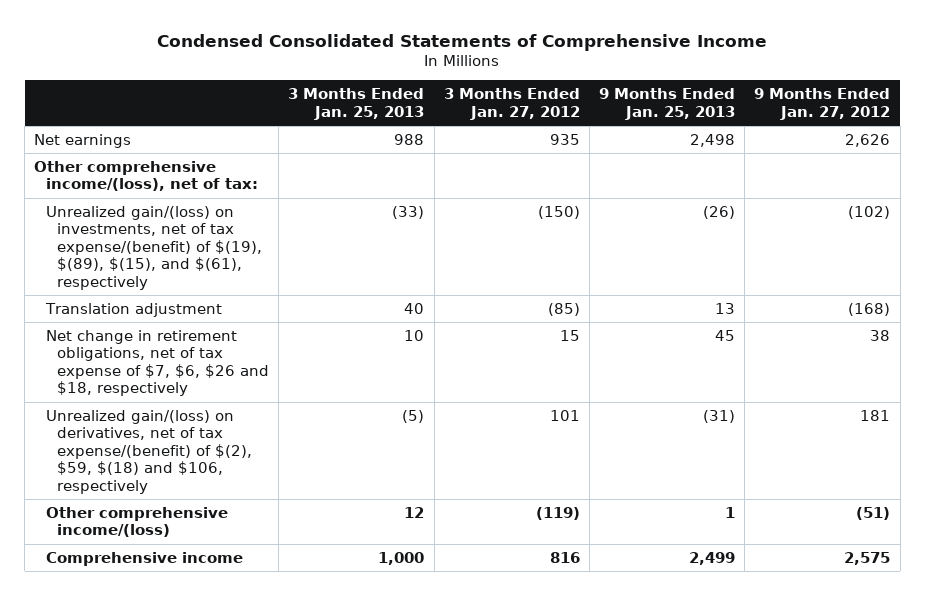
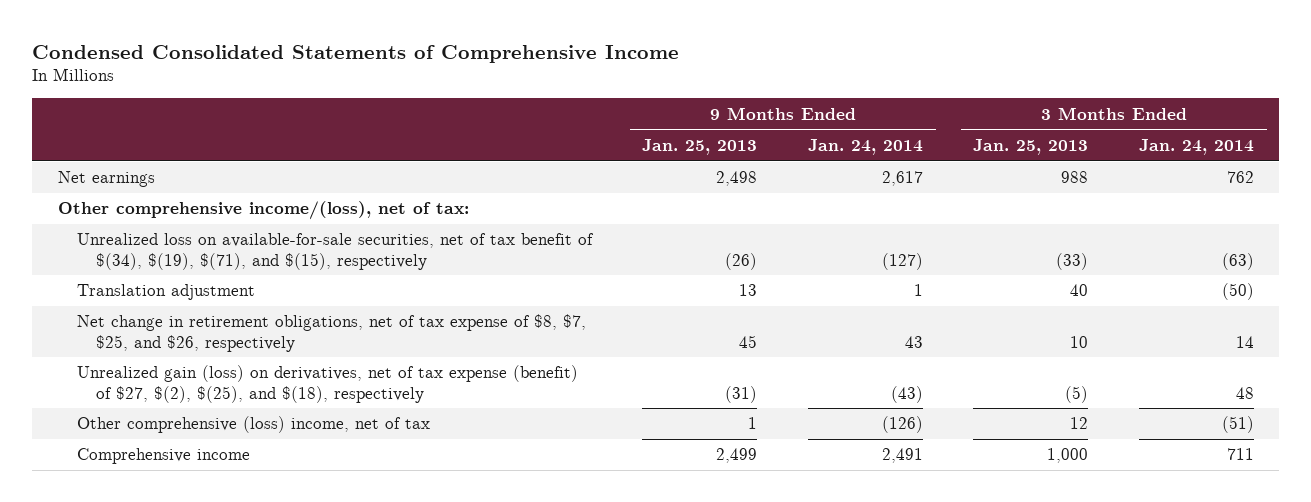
[443,88,580,120] 3 Months Ended Jan. 27, 2012 -> none
[754,88,891,120] 9 Months Ended Jan. 27, 2012 -> none
none -> [807,138,923,155] Jan. 24, 2014
none -> [1138,138,1254,155] Jan. 24, 2014
[45,205,263,290] Unrealized gain/(loss) on investments, net of tax expense/(benefit) of $(19), $(89), $(15), and $(61), respectively -> [76,233,594,270] Unrealized loss on available-for-sale securities, net of tax benefit of $(34), $(19), $(71), and $(15), respectively
[45,329,270,397] Net change in retirement obligations, net of tax expense of $7, $6, $26 and $18, respectively -> [76,314,586,352] Net change in retirement obligations, net of tax expense of $8, $7, $25, and $26, respectively
[45,409,253,494] Unrealized gain/(loss) on derivatives, net of tax expense/(benefit) of $(2), $59, $(18) and $106, respectively -> [76,365,578,403] Unrealized gain (loss) on derivatives, net of tax expense (benefit) of $27, $(2), $(25), and $(18), respectively
[45,506,228,538] Other comprehensive income/(loss) -> [76,416,430,434] Other comprehensive (loss) income, net of tax

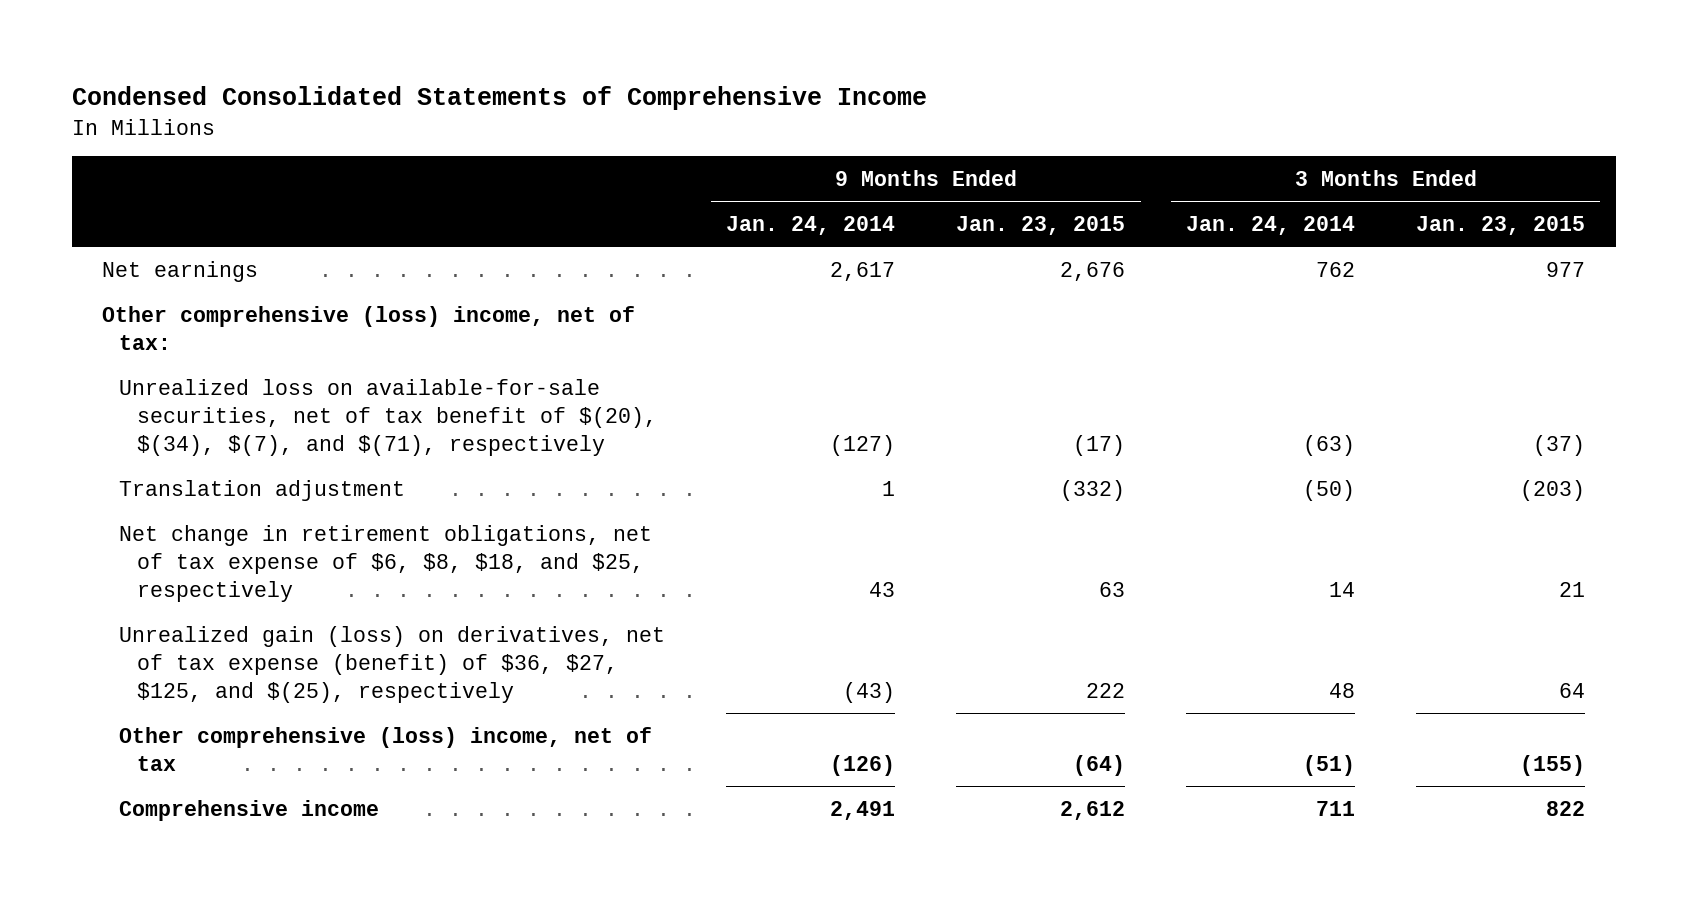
[642,138,758,155] Jan. 25, 2013 -> none
[973,138,1089,155] Jan. 25, 2013 -> none
none -> [956,215,1126,235] Jan. 23, 2015
none -> [1416,215,1586,235] Jan. 23, 2015
[57,201,469,221] Other comprehensive income/(loss), net of tax: -> [102,305,636,350] Other comprehensive (loss) income, net of tax:
[76,233,594,270] Unrealized loss on available-for-sale securities, net of tax benefit of $(34), $(19), $(71), and $(15), respectively -> [119,378,657,456] Unrealized loss on available-for-sale securities, net of tax benefit of $(20), $(34), $(7), and $(71), respectively
[76,314,586,352] Net change in retirement obligations, net of tax expense of $8, $7, $25, and $26, respectively -> [119,524,653,602] Net change in retirement obligations, net of tax expense of $6, $8, $18, and $25, respectively
[76,365,578,403] Unrealized gain (loss) on derivatives, net of tax expense (benefit) of $27, $(2), $(25), and $(18), respectively -> [119,625,666,703] Unrealized gain (loss) on derivatives, net of tax expense (benefit) of $36, $27, $125, and $(25), respectively

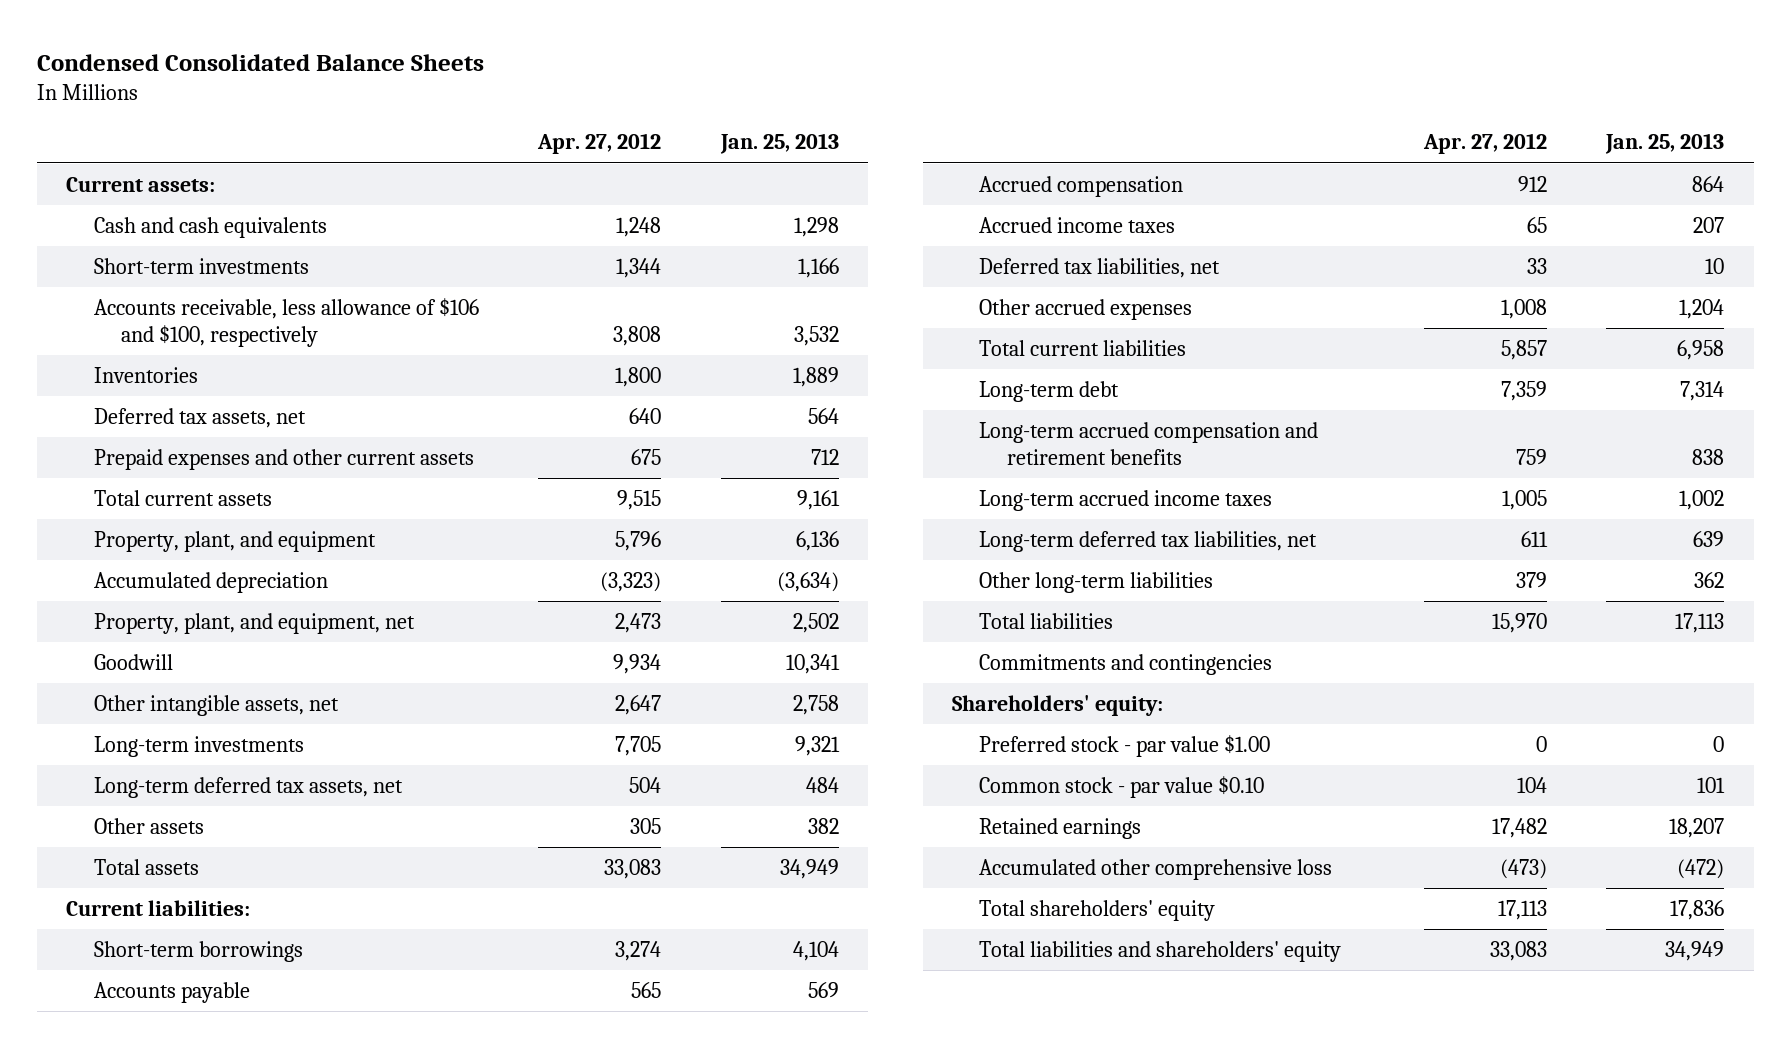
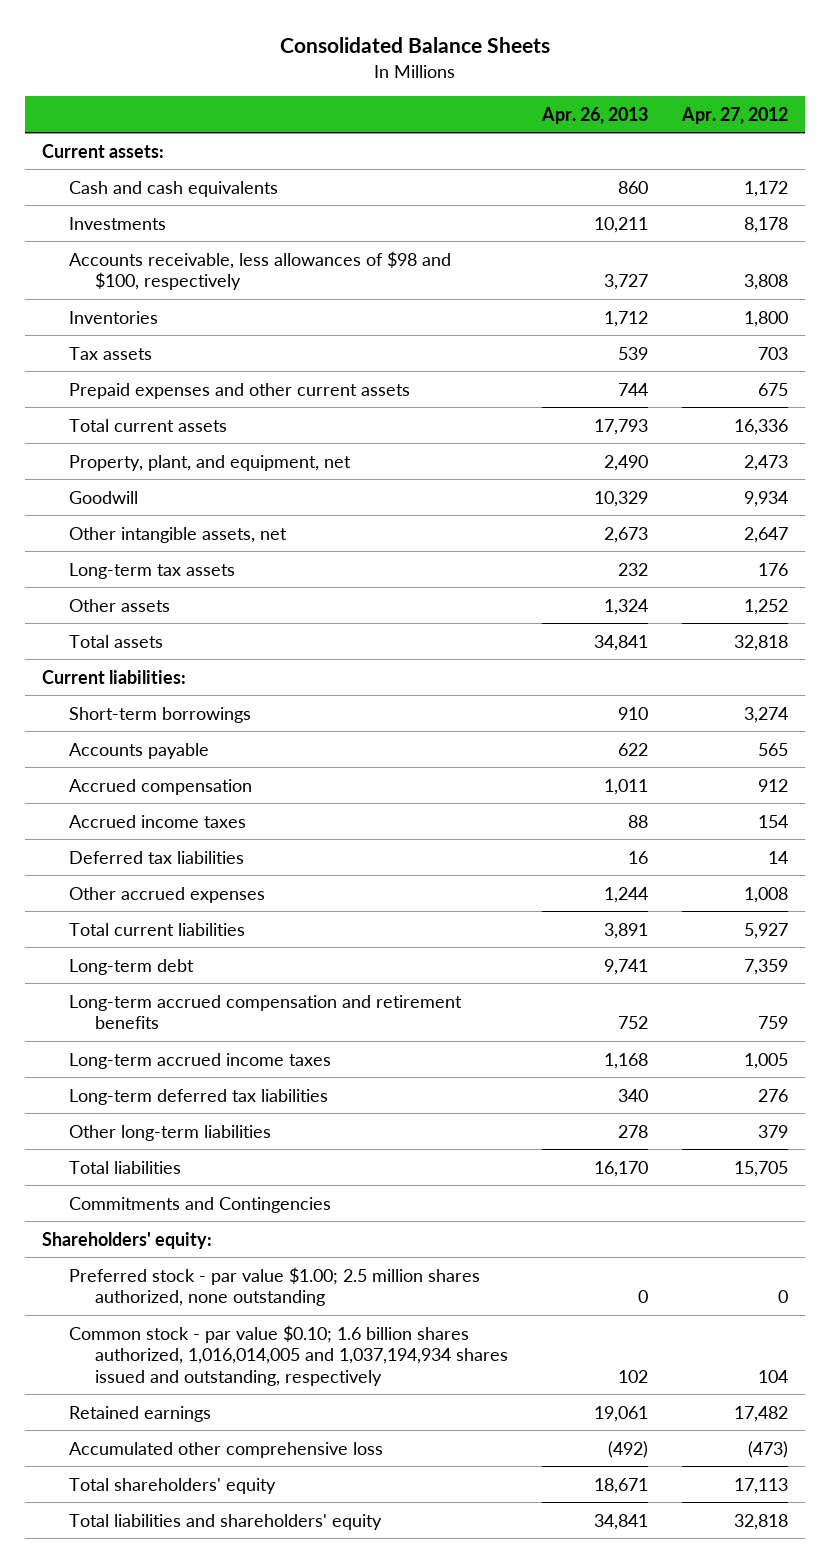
[36,53,484,71] Condensed Consolidated Balance Sheets -> [280,37,551,54] Consolidated Balance Sheets
[719,133,839,155] Jan. 25, 2013 -> none
none -> [541,106,649,124] Apr. 26, 2013
[616,216,662,237] 1,248 -> [744,180,789,197] 1,172
[93,257,309,274] Short-term investments -> [68,216,166,230] Investments
[616,257,662,278] 1,344 -> [744,216,789,233] 8,178
[93,297,479,347] Accounts receivable, less allowance of $106 and $100, respectively -> [68,250,451,291] Accounts receivable, less allowances of $98 and $100, respectively
[93,407,306,428] Deferred tax assets, net -> [68,346,152,360] Tax assets
[629,407,662,424] 640 -> [758,346,789,360] 703
[93,530,376,552] Property, plant, and equipment -> none
[93,571,328,593] Accumulated depreciation -> none
[617,489,662,510] 9,515 -> [734,418,789,435] 16,336
[93,735,304,757] Long-term investments -> none
[93,776,403,798] Long-term deferred tax assets, net -> [68,562,235,579] Long-term tax assets
[629,776,662,793] 504 -> [758,562,789,576] 176
[630,817,662,834] 305 -> [744,598,789,615] 1,252
[604,858,662,879] 33,083 -> [734,634,789,651] 32,818
[1526,216,1547,233] 65 -> [758,814,789,828] 154
[979,257,1221,278] Deferred tax liabilities, net -> [68,850,244,864] Deferred tax liabilities
[1526,257,1547,274] 33 -> [768,850,789,864] 14
[1500,339,1547,360] 5,857 -> [744,922,789,939] 5,927
[979,530,1318,552] Long-term deferred tax liabilities, net -> [68,1088,328,1105] Long-term deferred tax liabilities
[1520,530,1548,547] 611 -> [758,1088,789,1102] 276
[1491,612,1547,633] 15,970 -> [734,1160,789,1177] 15,705
[979,653,1273,675] Commitments and contingencies -> [68,1196,331,1213] Commitments and Contingencies
[979,734,1271,757] Preferred stock - par value $1.00 -> [68,1266,480,1307] Preferred stock - par value $1.00; 2.5 million shares authorized, none outstanding
[979,775,1265,798] Common stock - par value $0.10 -> [68,1324,509,1386] Common stock - par value $0.10; 1.6 billion shares authorized, 1,016,014,005 and 1,037,194,934 shares issued and outstanding, respectively
[1489,940,1547,961] 33,083 -> [734,1513,789,1530] 32,818

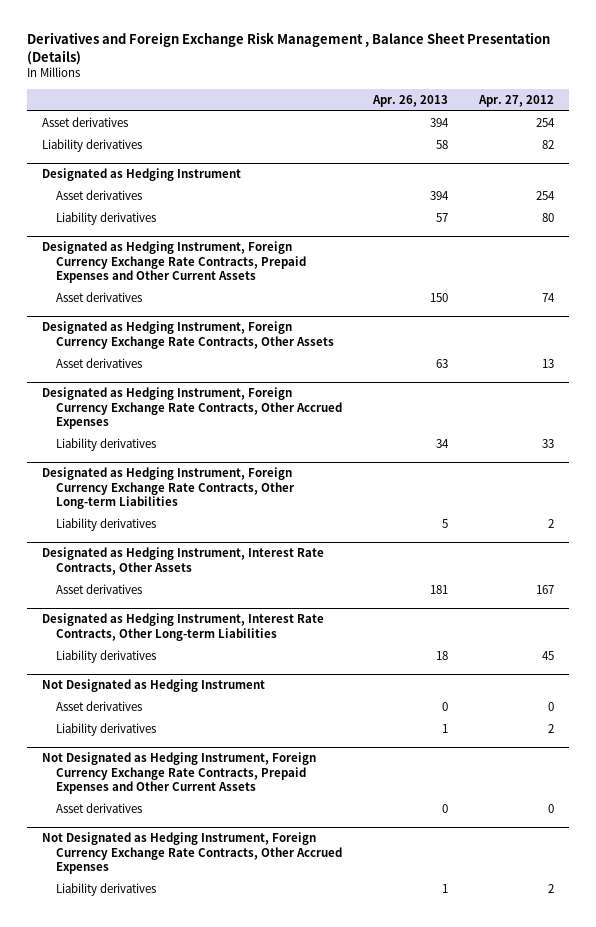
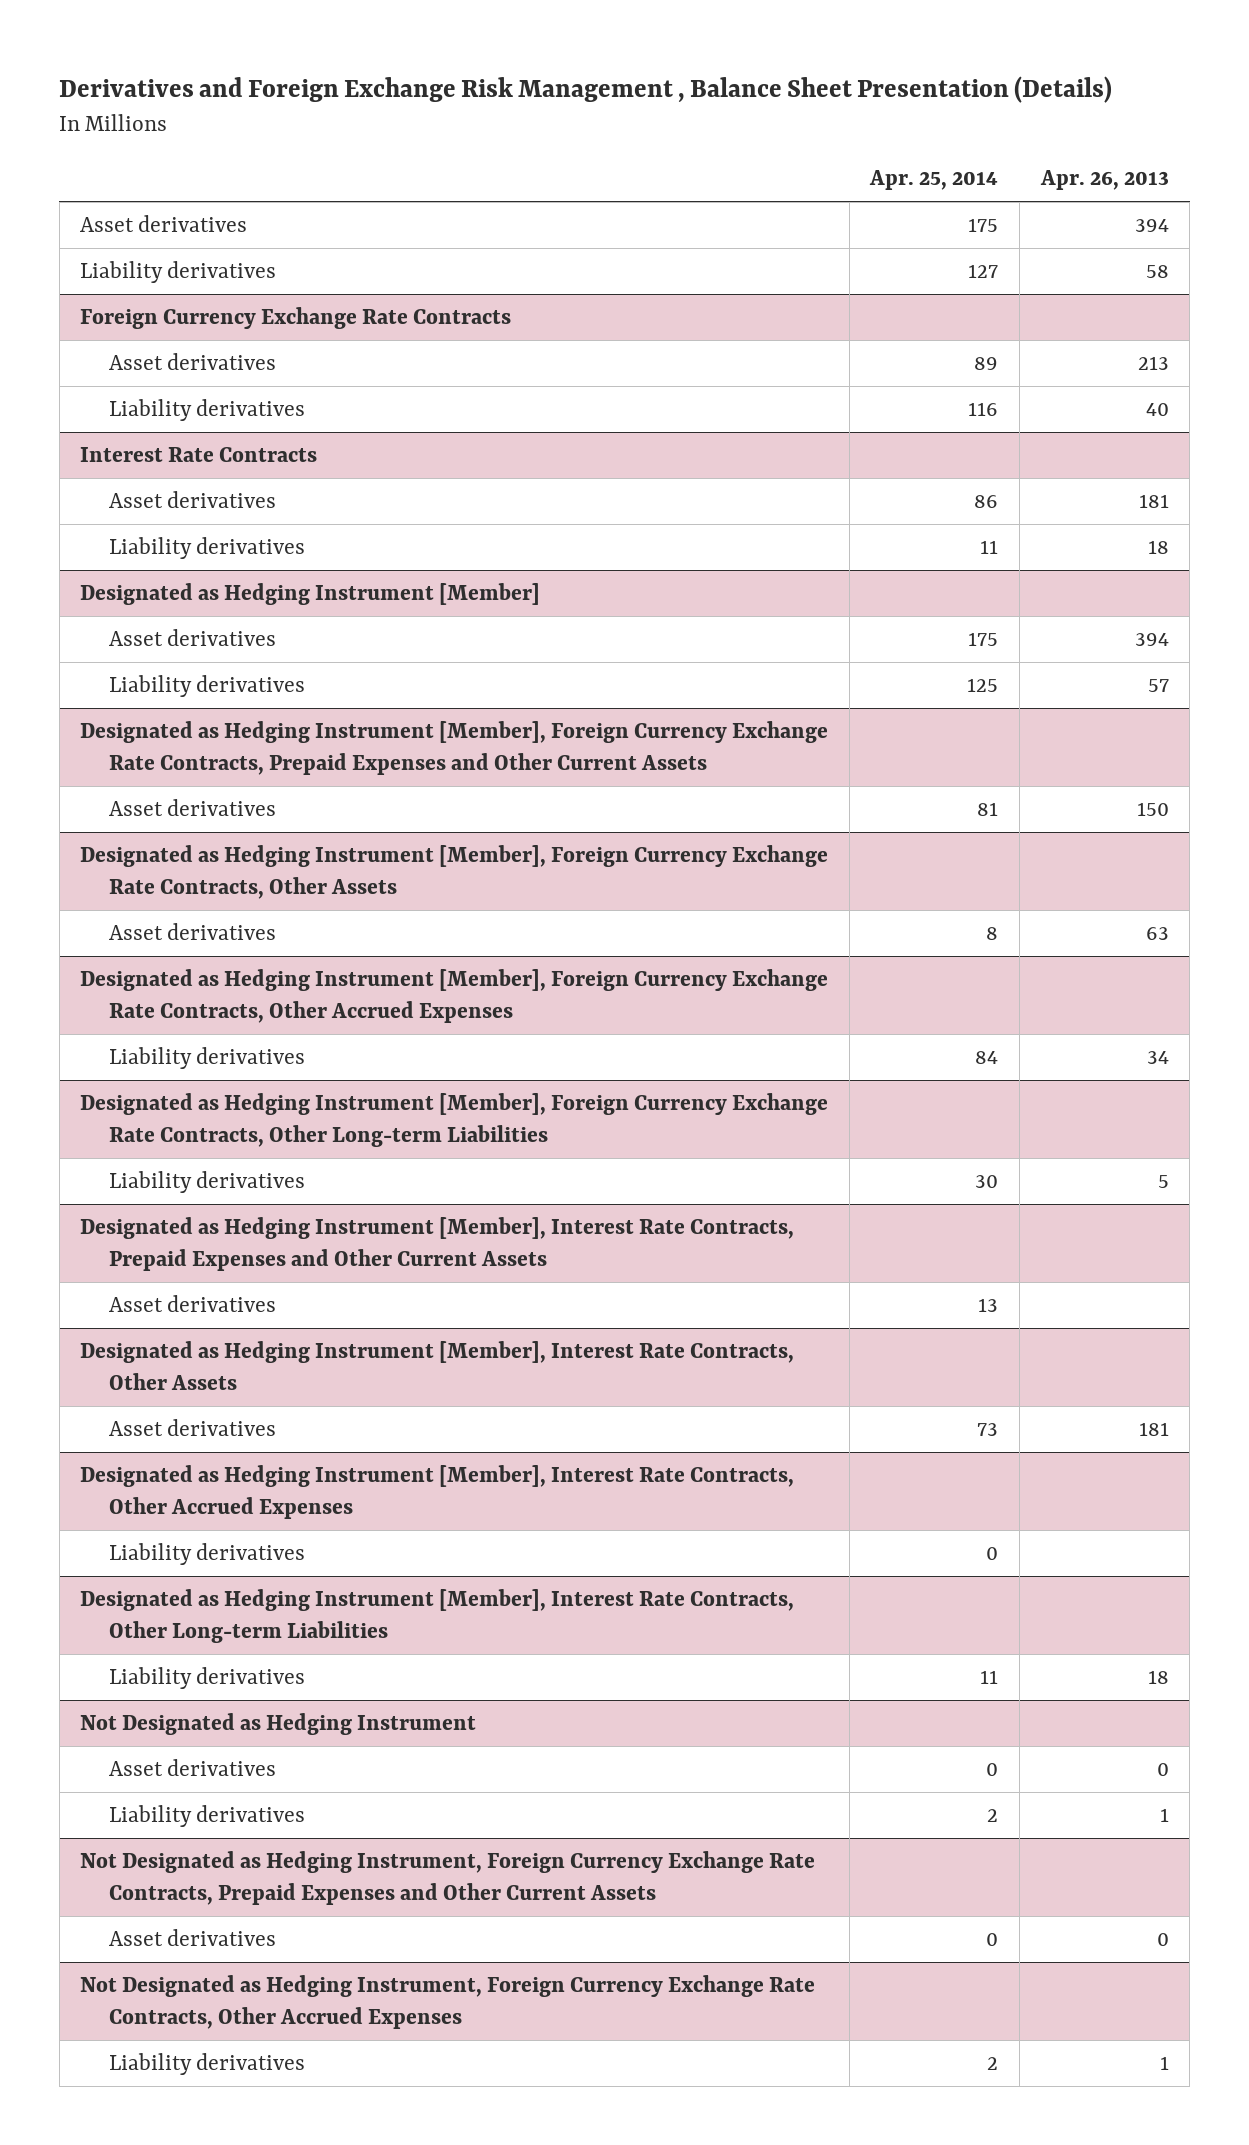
[478,94,555,107] Apr. 27, 2012 -> none
none -> [869,170,999,191] Apr. 25, 2014
none -> [80,307,512,330] Foreign Currency Exchange Rate Contracts
none -> [109,353,277,371] Asset derivatives
none -> [109,399,306,422] Liability derivatives
none -> [80,447,318,463] Interest Rate Contracts
none -> [109,491,277,509] Asset derivatives
none -> [109,537,306,560] Liability derivatives
[42,168,242,182] Designated as Hedging Instrument -> [80,583,541,606] Designated as Hedging Instrument [Member]
[42,241,307,284] Designated as Hedging Instrument, Foreign Currency Exchange Rate Contracts, Prepaid Expenses and Other Current Assets -> [80,721,829,775] Designated as Hedging Instrument [Member], Foreign Currency Exchange Rate Contracts, Prepaid Expenses and Other Current Assets
[42,321,335,349] Designated as Hedging Instrument, Foreign Currency Exchange Rate Contracts, Other Assets -> [80,845,829,899] Designated as Hedging Instrument [Member], Foreign Currency Exchange Rate Contracts, Other Assets
[42,387,343,430] Designated as Hedging Instrument, Foreign Currency Exchange Rate Contracts, Other Accrued Expenses -> [80,969,829,1023] Designated as Hedging Instrument [Member], Foreign Currency Exchange Rate Contracts, Other Accrued Expenses
[42,467,296,510] Designated as Hedging Instrument, Foreign Currency Exchange Rate Contracts, Other Long-term Liabilities -> [80,1093,829,1147] Designated as Hedging Instrument [Member], Foreign Currency Exchange Rate Contracts, Other Long-term Liabilities
none -> [80,1217,795,1271] Designated as Hedging Instrument [Member], Interest Rate Contracts, Prepaid Expenses and Other Current Assets
none -> [109,1295,277,1313] Asset derivatives
[42,547,325,575] Designated as Hedging Instrument, Interest Rate Contracts, Other Assets -> [80,1341,795,1390] Designated as Hedging Instrument [Member], Interest Rate Contracts, Other Assets
none -> [80,1465,795,1519] Designated as Hedging Instrument [Member], Interest Rate Contracts, Other Accrued Expenses
none -> [109,1543,306,1566] Liability derivatives
[42,613,325,641] Designated as Hedging Instrument, Interest Rate Contracts, Other Long-term Liabilities -> [80,1589,795,1643] Designated as Hedging Instrument [Member], Interest Rate Contracts, Other Long-term Liabilities

